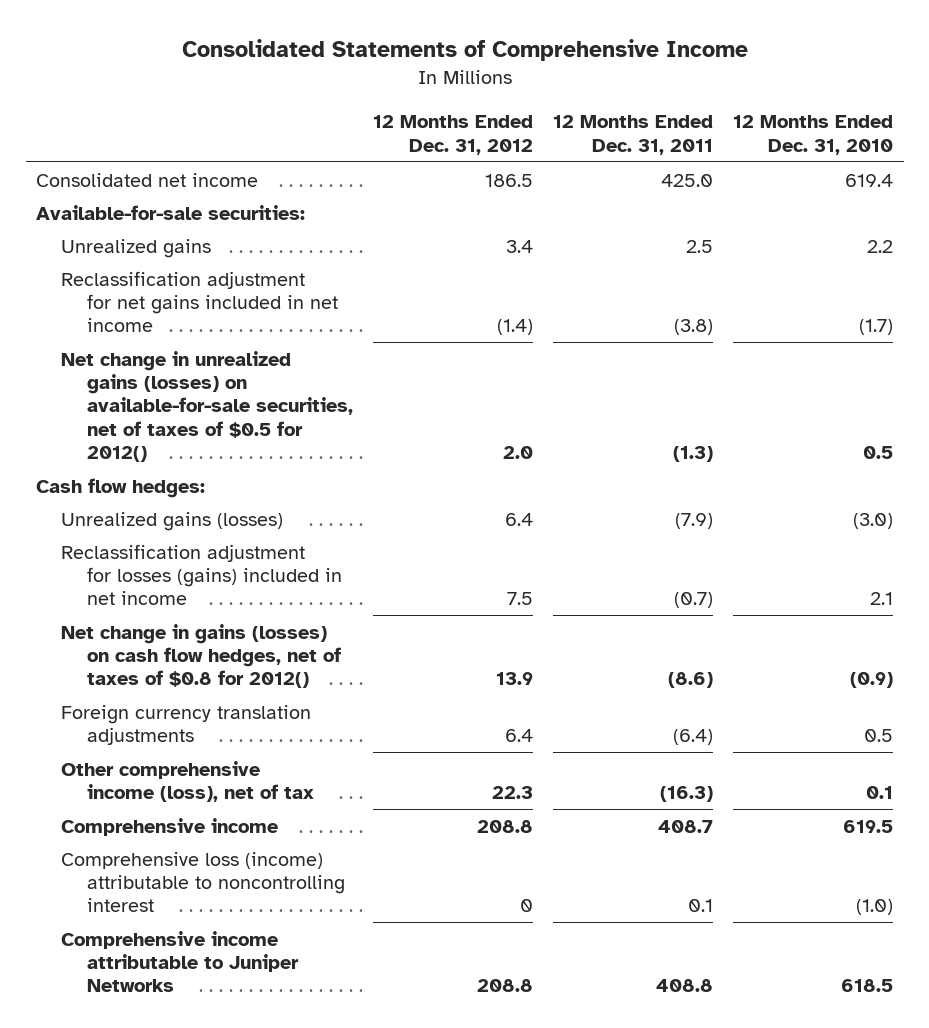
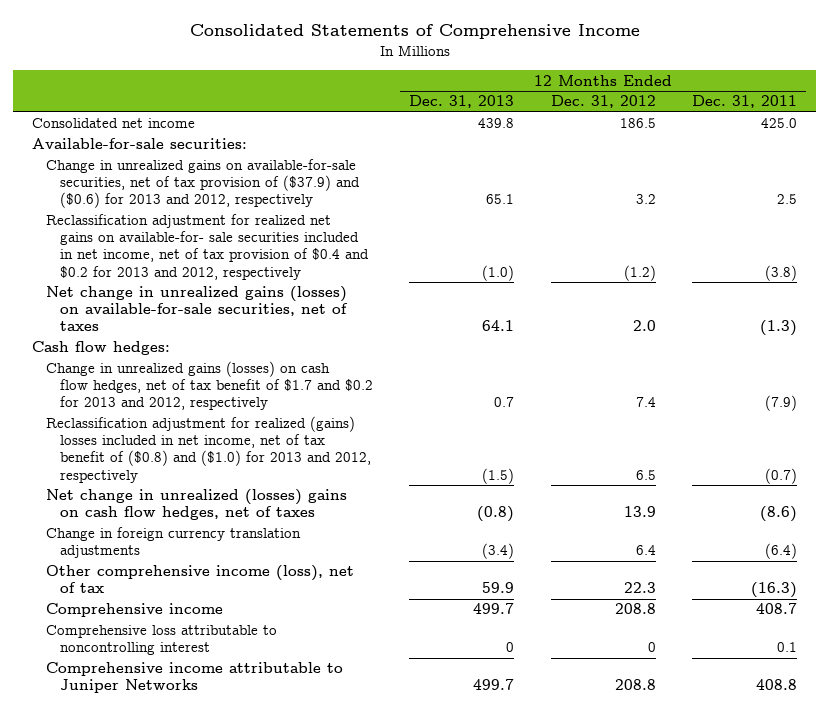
[733,115,894,155] 12 Months Ended Dec. 31, 2010 -> none
none -> [409,95,515,109] Dec. 31, 2013
[61,238,212,258] Unrealized gains -> none
[61,270,338,333] Reclassification adjustment for net gains included in net income -> none
none -> [45,159,360,209] Change in unrealized gains on available-for-sale securities, net of tax provision of ($37.9) and ($0.6) for 2013 and 2012, respectively
none -> [45,214,369,280] Reclassification adjustment for realized net gains on available-for- sale securities included in net income, net of tax provision of $0.4 and $0.2 for 2013 and 2012, respectively
[61,350,353,463] Net change in unrealized gains (losses) on available-for-sale securities, net of taxes of $0.5 for 2012() -> [45,286,348,332] Net change in unrealized gains (losses) on available-for-sale securities, net of taxes
[61,511,284,531] Unrealized gains (losses) -> none
[61,543,342,606] Reclassification adjustment for losses (gains) included in net income -> none
none -> [45,361,373,411] Change in unrealized gains (losses) on cash flow hedges, net of tax benefit of $1.7 and $0.2 for 2013 and 2012, respectively
none -> [45,416,371,483] Reclassification adjustment for realized (gains) losses included in net income, net of tax benefit of ($0.8) and ($1.0) for 2013 and 2012, respectively
[61,623,341,689] Net change in gains (losses) on cash flow hedges, net of taxes of $0.8 for 2012() -> [45,489,347,521] Net change in unrealized (losses) gains on cash flow hedges, net of taxes
[61,704,312,746] Foreign currency translation adjustments -> [45,527,301,559] Change in foreign currency translation adjustments
[61,851,345,913] Comprehensive loss (income) attributable to noncontrolling interest -> [45,625,277,656] Comprehensive loss attributable to noncontrolling interest

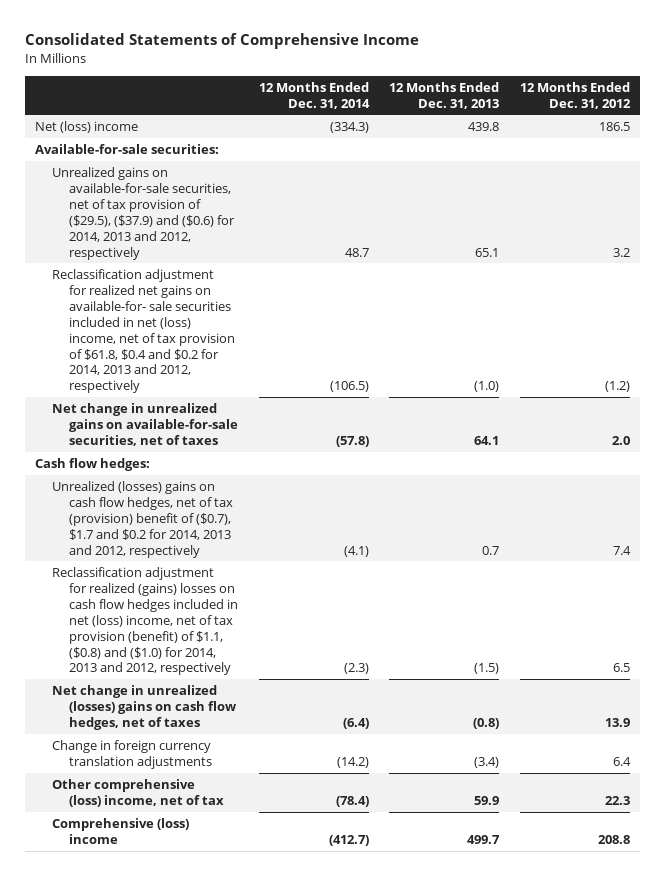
[692,95,798,109] Dec. 31, 2011 -> none
none -> [258,81,370,109] 12 Months Ended Dec. 31, 2014
[31,118,195,129] Consolidated net income -> [35,120,139,133] Net (loss) income
[45,159,360,209] Change in unrealized gains on available-for-sale securities, net of tax provision of ($37.9) and ($0.6) for 2013 and 2012, respectively -> [52,166,235,260] Unrealized gains on available-for-sale securities, net of tax provision of ($29.5), ($37.9) and ($0.6) for 2014, 2013 and 2012, respectively
[45,214,369,280] Reclassification adjustment for realized net gains on available-for- sale securities included in net income, net of tax provision of $0.4 and $0.2 for 2013 and 2012, respectively -> [52,268,235,394] Reclassification adjustment for realized net gains on available-for- sale securities included in net (loss) income, net of tax provision of $61.8, $0.4 and $0.2 for 2014, 2013 and 2012, respectively
[45,286,348,332] Net change in unrealized gains (losses) on available-for-sale securities, net of taxes -> [52,402,238,446] Net change in unrealized gains on available-for-sale securities, net of taxes
[45,361,373,411] Change in unrealized gains (losses) on cash flow hedges, net of tax benefit of $1.7 and $0.2 for 2013 and 2012, respectively -> [52,480,233,558] Unrealized (losses) gains on cash flow hedges, net of tax (provision) benefit of ($0.7), $1.7 and $0.2 for 2014, 2013 and 2012, respectively
[45,416,371,483] Reclassification adjustment for realized (gains) losses included in net income, net of tax benefit of ($0.8) and ($1.0) for 2013 and 2012, respectively -> [52,566,238,676] Reclassification adjustment for realized (gains) losses on cash flow hedges included in net (loss) income, net of tax provision (benefit) of $1.1, ($0.8) and ($1.0) for 2014, 2013 and 2012, respectively
[45,603,223,618] Comprehensive income -> none
[45,625,277,656] Comprehensive loss attributable to noncontrolling interest -> none
[45,565,354,594] Other comprehensive income (loss), net of tax -> [52,778,224,807] Other comprehensive (loss) income, net of tax
[45,662,343,694] Comprehensive income attributable to Juniper Networks -> [52,817,190,844] Comprehensive (loss) income

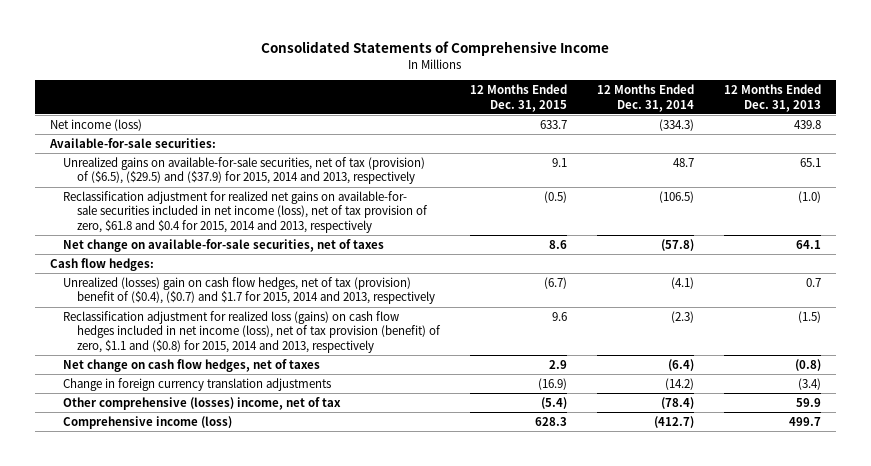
[519,81,631,109] 12 Months Ended Dec. 31, 2012 -> none
none -> [469,83,567,112] 12 Months Ended Dec. 31, 2015
[35,120,139,133] Net (loss) income -> [50,118,143,131] Net income (loss)
[52,166,235,260] Unrealized gains on available-for-sale securities, net of tax provision of ($29.5), ($37.9) and ($0.6) for 2014, 2013 and 2012, respectively -> [63,156,426,185] Unrealized gains on available-for-sale securities, net of tax (provision) of ($6.5), ($29.5) and ($37.9) for 2015, 2014 and 2013, respectively
[52,268,235,394] Reclassification adjustment for realized net gains on available-for- sale securities included in net (loss) income, net of tax provision of $61.8, $0.4 and $0.2 for 2014, 2013 and 2012, respectively -> [63,190,428,234] Reclassification adjustment for realized net gains on available-for- sale securities included in net income (loss), net of tax provision of zero, $61.8 and $0.4 for 2015, 2014 and 2013, respectively
[52,402,238,446] Net change in unrealized gains on available-for-sale securities, net of taxes -> [63,238,385,252] Net change on available-for-sale securities, net of taxes
[52,480,233,558] Unrealized (losses) gains on cash flow hedges, net of tax (provision) benefit of ($0.7), $1.7 and $0.2 for 2014, 2013 and 2012, respectively -> [63,276,435,305] Unrealized (losses) gain on cash flow hedges, net of tax (provision) benefit of ($0.4), ($0.7) and $1.7 for 2015, 2014 and 2013, respectively
[52,566,238,676] Reclassification adjustment for realized (gains) losses on cash flow hedges included in net (loss) income, net of tax provision (benefit) of $1.1, ($0.8) and ($1.0) for 2014, 2013 and 2012, respectively -> [63,310,441,354] Reclassification adjustment for realized loss (gains) on cash flow hedges included in net income (loss), net of tax provision (benefit) of zero, $1.1 and ($0.8) for 2015, 2014 and 2013, respectively
[52,684,236,730] Net change in unrealized (losses) gains on cash flow hedges, net of taxes -> [63,358,321,372] Net change on cash flow hedges, net of taxes
[52,778,224,807] Other comprehensive (loss) income, net of tax -> [63,396,342,410] Other comprehensive (losses) income, net of tax
[52,817,190,844] Comprehensive (loss) income -> [63,415,233,429] Comprehensive income (loss)

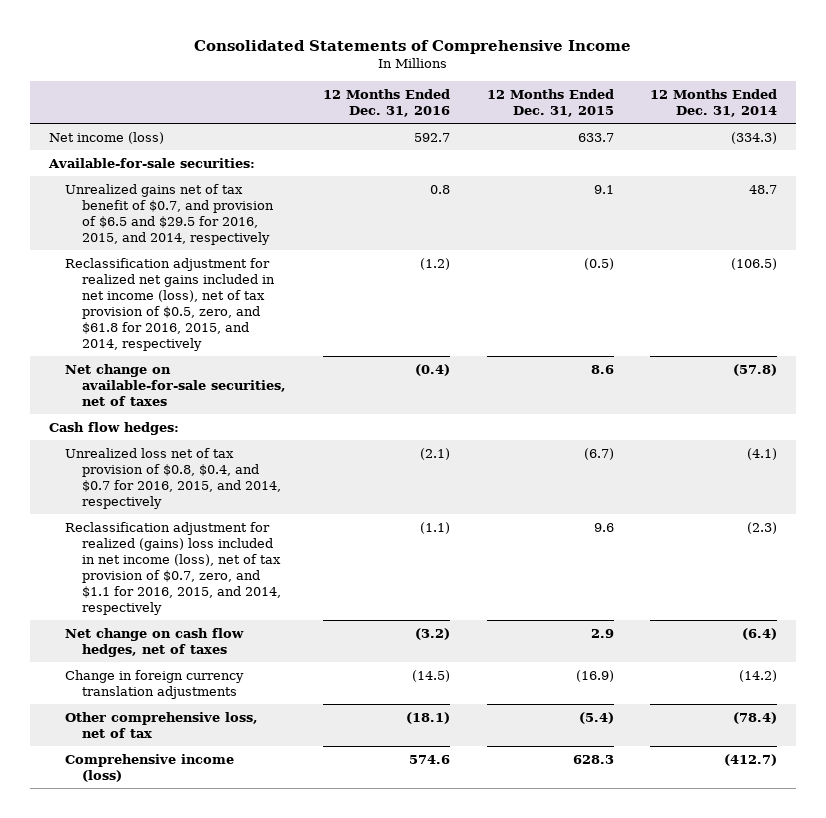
[723,83,821,112] 12 Months Ended Dec. 31, 2013 -> none
none -> [322,89,450,118] 12 Months Ended Dec. 31, 2016
[63,156,426,185] Unrealized gains on available-for-sale securities, net of tax (provision) of ($6.5), ($29.5) and ($37.9) for 2015, 2014 and 2013, respectively -> [65,183,274,245] Unrealized gains net of tax benefit of $0.7, and provision of $6.5 and $29.5 for 2016, 2015, and 2014, respectively
[63,190,428,234] Reclassification adjustment for realized net gains on available-for- sale securities included in net income (loss), net of tax provision of zero, $61.8 and $0.4 for 2015, 2014 and 2013, respectively -> [65,257,275,351] Reclassification adjustment for realized net gains included in net income (loss), net of tax provision of $0.5, zero, and $61.8 for 2016, 2015, and 2014, respectively
[63,276,435,305] Unrealized (losses) gain on cash flow hedges, net of tax (provision) benefit of ($0.4), ($0.7) and $1.7 for 2015, 2014 and 2013, respectively -> [65,447,281,509] Unrealized loss net of tax provision of $0.8, $0.4, and $0.7 for 2016, 2015, and 2014, respectively
[63,310,441,354] Reclassification adjustment for realized loss (gains) on cash flow hedges included in net income (loss), net of tax provision (benefit) of zero, $1.1 and ($0.8) for 2015, 2014 and 2013, respectively -> [65,521,281,615] Reclassification adjustment for realized (gains) loss included in net income (loss), net of tax provision of $0.7, zero, and $1.1 for 2016, 2015, and 2014, respectively
[63,396,342,410] Other comprehensive (losses) income, net of tax -> [65,711,259,738] Other comprehensive loss, net of tax

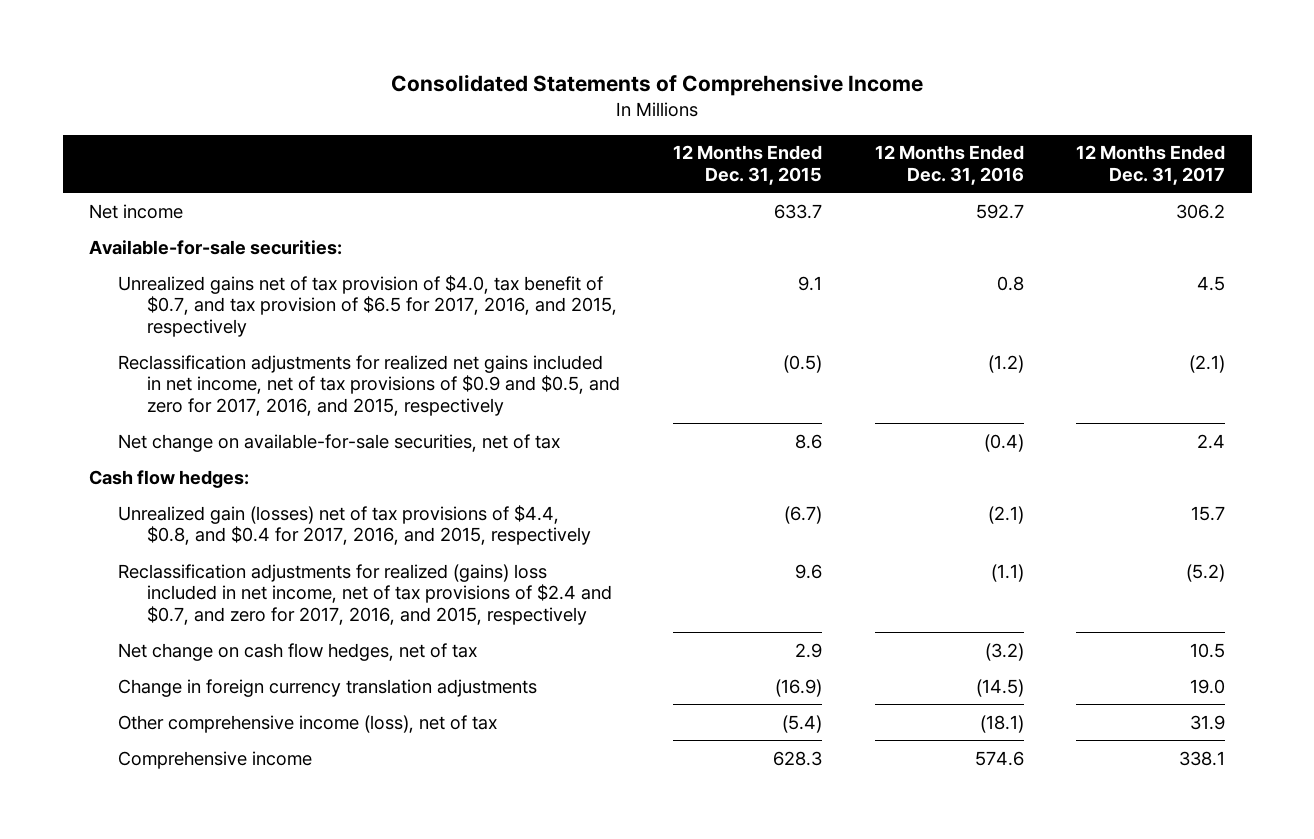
[650,89,778,118] 12 Months Ended Dec. 31, 2014 -> none
none -> [1076,145,1226,185] 12 Months Ended Dec. 31, 2017
[48,131,164,144] Net income (loss) -> [88,203,183,219] Net income
[65,183,274,245] Unrealized gains net of tax benefit of $0.7, and provision of $6.5 and $29.5 for 2016, 2015, and 2014, respectively -> [117,274,618,337] Unrealized gains net of tax provision of $4.0, tax benefit of $0.7, and tax provision of $6.5 for 2017, 2016, and 2015, respectively
[65,257,275,351] Reclassification adjustment for realized net gains included in net income (loss), net of tax provision of $0.5, zero, and $61.8 for 2016, 2015, and 2014, respectively -> [117,354,621,416] Reclassification adjustments for realized net gains included in net income, net of tax provisions of $0.9 and $0.5, and zero for 2017, 2016, and 2015, respectively
[65,363,286,406] Net change on available-for-sale securities, net of taxes -> [117,433,560,452] Net change on available-for-sale securities, net of tax
[65,447,281,509] Unrealized loss net of tax provision of $0.8, $0.4, and $0.7 for 2016, 2015, and 2014, respectively -> [117,504,592,546] Unrealized gain (losses) net of tax provisions of $4.4, $0.8, and $0.4 for 2017, 2016, and 2015, respectively
[65,521,281,615] Reclassification adjustment for realized (gains) loss included in net income (loss), net of tax provision of $0.7, zero, and $1.1 for 2016, 2015, and 2014, respectively -> [117,563,613,625] Reclassification adjustments for realized (gains) loss included in net income, net of tax provisions of $2.4 and $0.7, and zero for 2017, 2016, and 2015, respectively
[65,627,245,657] Net change on cash flow hedges, net of taxes -> [117,642,477,661] Net change on cash flow hedges, net of tax
[65,711,259,738] Other comprehensive loss, net of tax -> [117,714,497,733] Other comprehensive income (loss), net of tax
[65,753,235,782] Comprehensive income (loss) -> [117,750,312,769] Comprehensive income

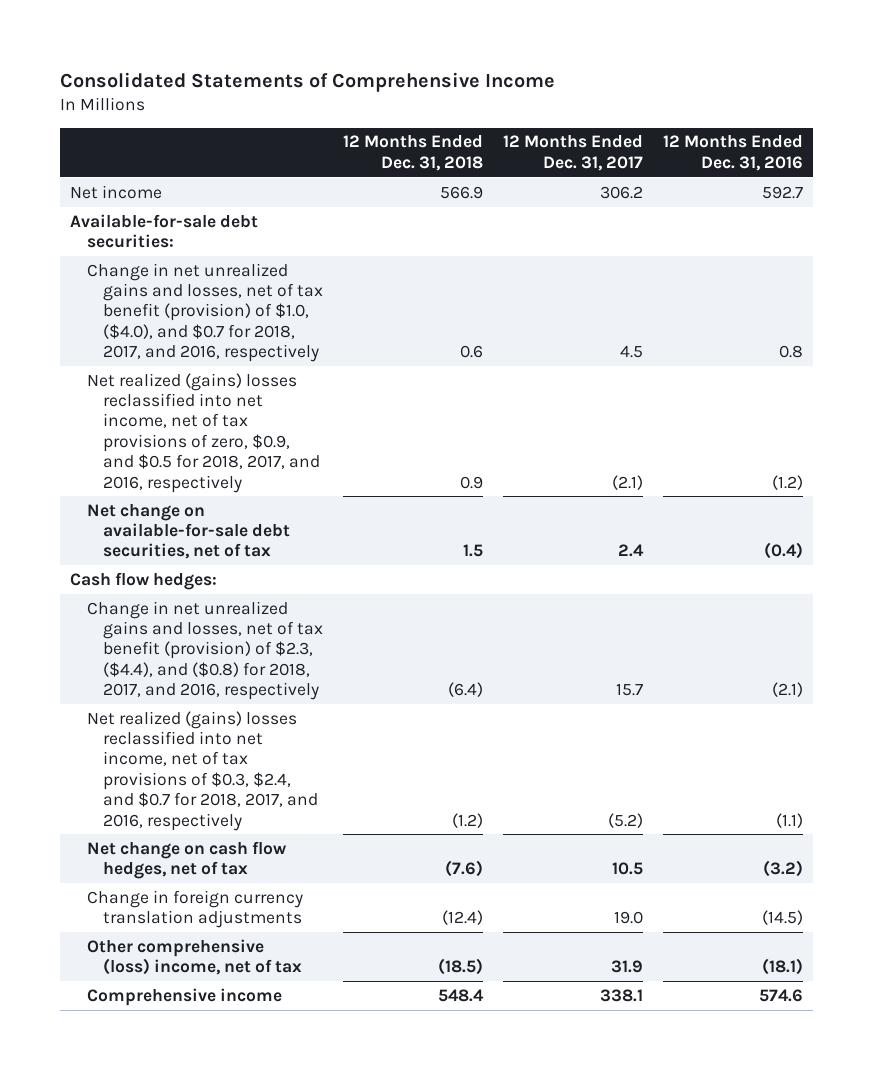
[672,145,822,185] 12 Months Ended Dec. 31, 2015 -> none
none -> [343,135,484,171] 12 Months Ended Dec. 31, 2018
[88,239,342,255] Available-for-sale securities: -> [70,213,259,249] Available-for-sale debt securities:
[117,274,618,337] Unrealized gains net of tax provision of $4.0, tax benefit of $0.7, and tax provision of $6.5 for 2017, 2016, and 2015, respectively -> [86,262,324,363] Change in net unrealized gains and losses, net of tax benefit (provision) of $1.0, ($4.0), and $0.7 for 2018, 2017, and 2016, respectively
[117,354,621,416] Reclassification adjustments for realized net gains included in net income, net of tax provisions of $0.9 and $0.5, and zero for 2017, 2016, and 2015, respectively -> [86,372,321,493] Net realized (gains) losses reclassified into net income, net of tax provisions of zero, $0.9, and $0.5 for 2018, 2017, and 2016, respectively
[117,433,560,452] Net change on available-for-sale securities, net of tax -> [86,503,291,560] Net change on available-for-sale debt securities, net of tax
[117,504,592,546] Unrealized gain (losses) net of tax provisions of $4.4, $0.8, and $0.4 for 2017, 2016, and 2015, respectively -> [86,600,324,701] Change in net unrealized gains and losses, net of tax benefit (provision) of $2.3, ($4.4), and ($0.8) for 2018, 2017, and 2016, respectively
[117,563,613,625] Reclassification adjustments for realized (gains) loss included in net income, net of tax provisions of $2.4 and $0.7, and zero for 2017, 2016, and 2015, respectively -> [86,710,319,831] Net realized (gains) losses reclassified into net income, net of tax provisions of $0.3, $2.4, and $0.7 for 2018, 2017, and 2016, respectively
[117,714,497,733] Other comprehensive income (loss), net of tax -> [86,938,303,976] Other comprehensive (loss) income, net of tax

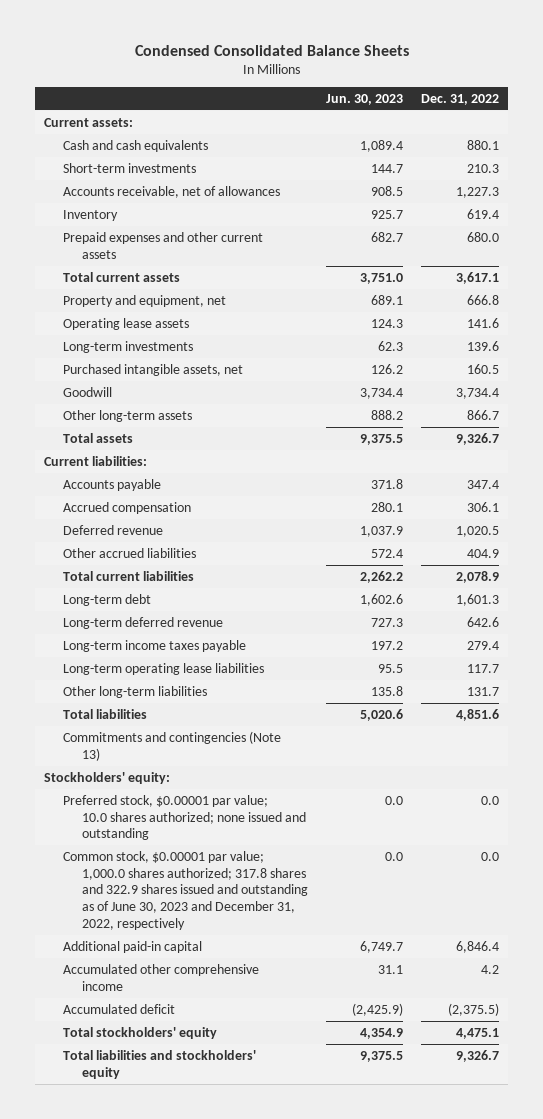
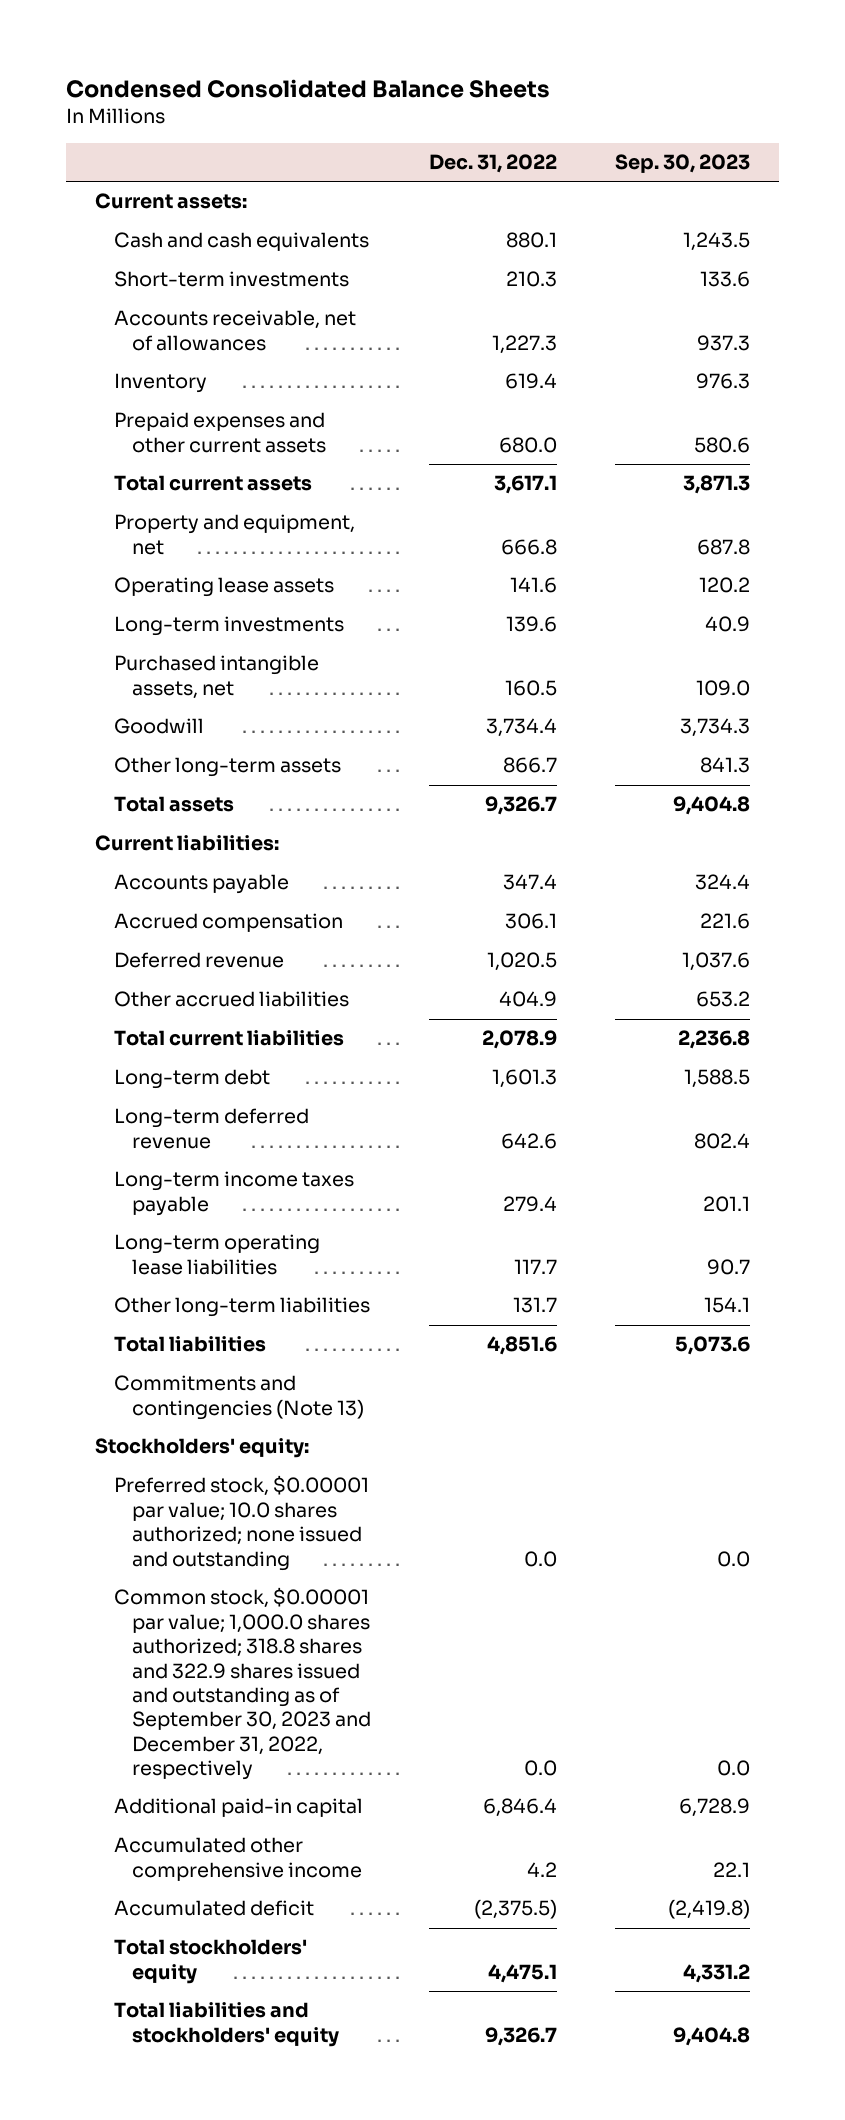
[326,93,404,105] Jun. 30, 2023 -> none
none -> [614,154,750,174] Sep. 30, 2023
[62,850,308,930] Common stock, $0.00001 par value; 1,000.0 shares authorized; 317.8 shares and 322.9 shares issued and outstanding as of June 30, 2023 and December 31, 2022, respectively -> [113,1587,372,1780] Common stock, $0.00001 par value; 1,000.0 shares authorized; 318.8 shares and 322.9 shares issued and outstanding as of September 30, 2023 and December 31, 2022, respectively

